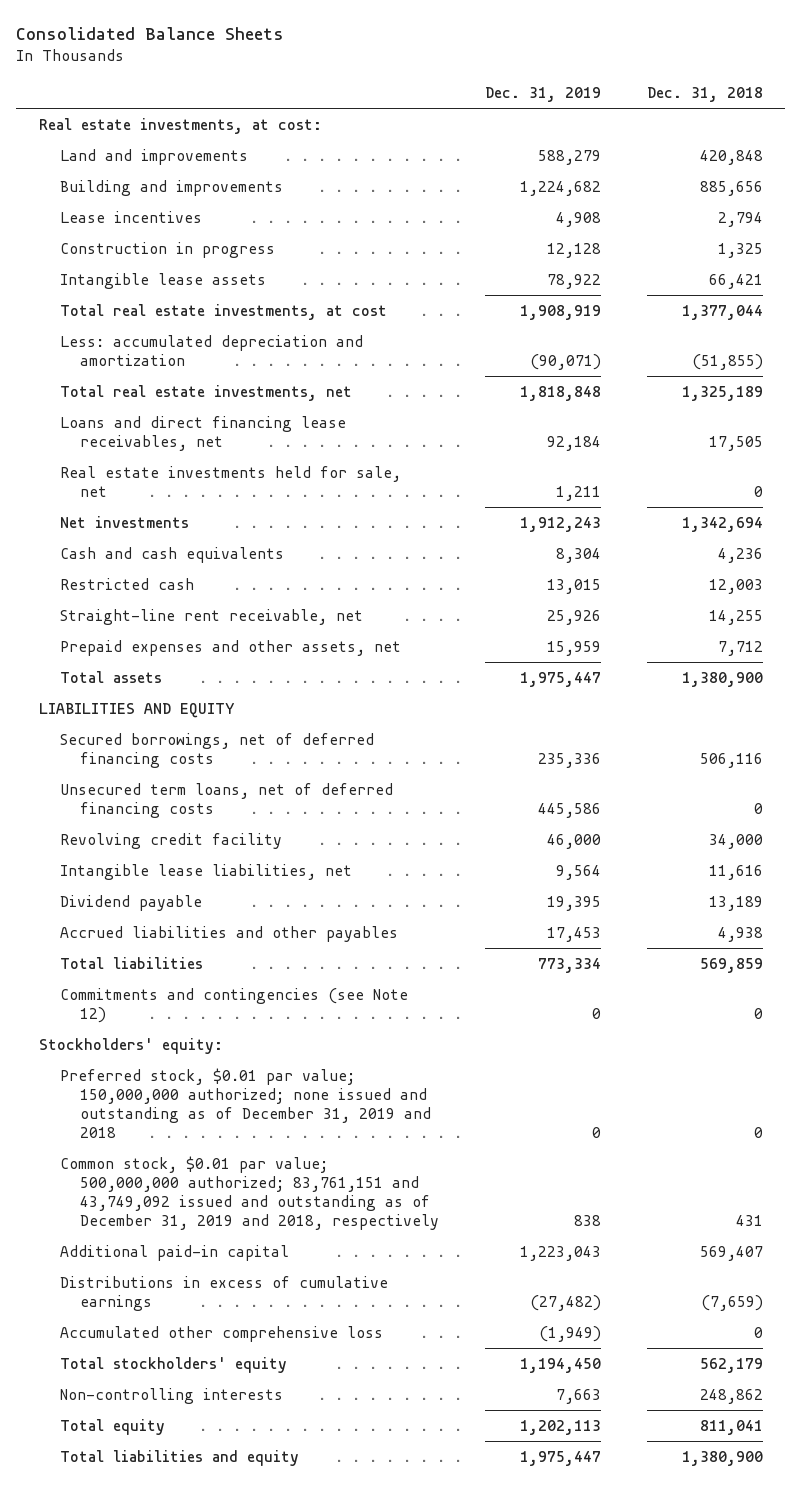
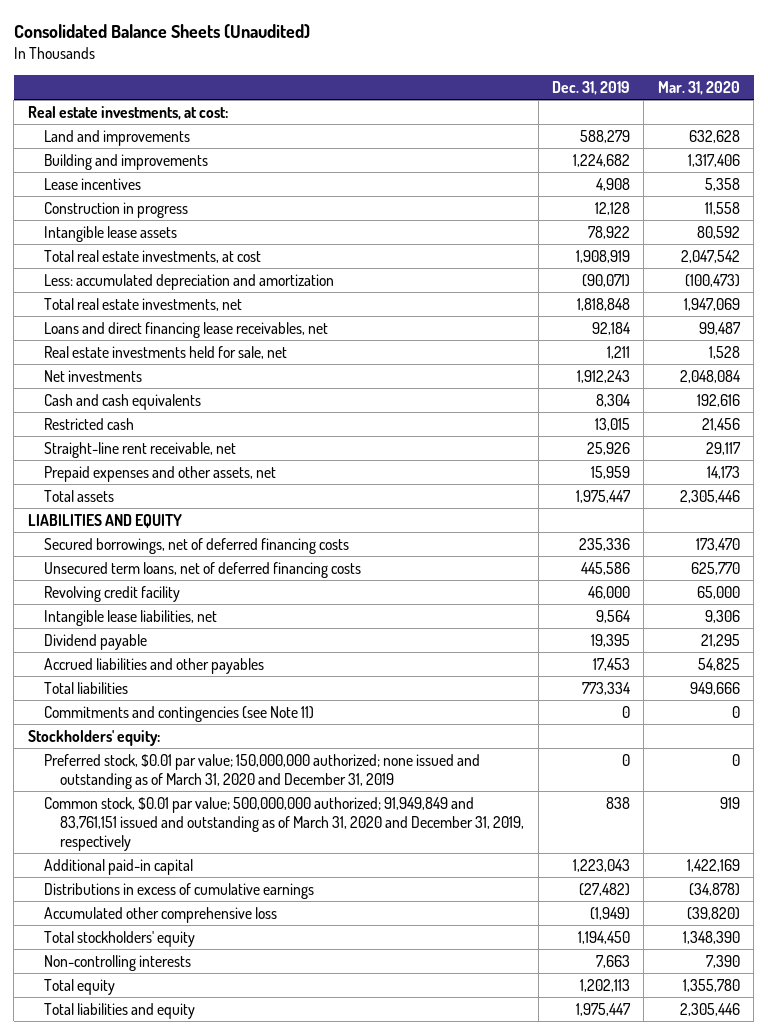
[15,27,284,41] Consolidated Balance Sheets -> [13,24,310,40] Consolidated Balance Sheets (Unaudited)
[646,86,763,102] Dec. 31, 2018 -> none
none -> [657,80,740,95] Mar. 31, 2020
[59,988,408,1024] Commitments and contingencies (see Note 12) -> [43,705,314,722] Commitments and contingencies (see Note 11)
[59,1068,432,1139] Preferred stock, $0.01 par value; 150,000,000 authorized; none issued and outstanding as of December 31, 2019 and 2018 -> [43,753,480,789] Preferred stock, $0.01 par value; 150,000,000 authorized; none issued and outstanding as of March 31, 2020 and December 31, 2019
[59,1156,440,1231] Common stock, $0.01 par value; 500,000,000 authorized; 83,761,151 and 43,749,092 issued and outstanding as of December 31, 2019 and 2018, respectively -> [43,796,525,851] Common stock, $0.01 par value; 500,000,000 authorized; 91,949,849 and 83,761,151 issued and outstanding as of March 31, 2020 and December 31, 2019, respectively

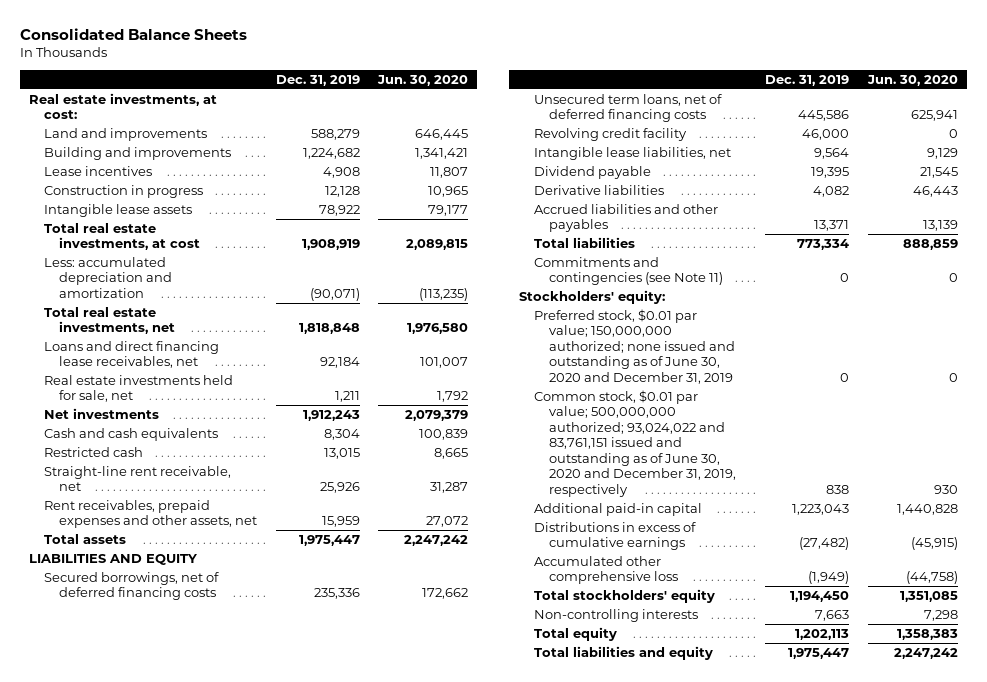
[13,24,310,40] Consolidated Balance Sheets (Unaudited) -> [19,27,247,40] Consolidated Balance Sheets
[657,80,740,95] Mar. 31, 2020 -> none
none -> [376,75,468,87] Jun. 30, 2020
[43,465,276,482] Prepaid expenses and other assets, net -> [44,499,258,529] Rent receivables, prepaid expenses and other assets, net
none -> [533,184,664,195] Derivative liabilities
[593,657,631,671] 17,453 -> [814,220,850,232] 13,371
[43,753,480,789] Preferred stock, $0.01 par value; 150,000,000 authorized; none issued and outstanding as of March 31, 2020 and December 31, 2019 -> [533,308,735,384] Preferred stock, $0.01 par value; 150,000,000 authorized; none issued and outstanding as of June 30, 2020 and December 31, 2019
[43,796,525,851] Common stock, $0.01 par value; 500,000,000 authorized; 91,949,849 and 83,761,151 issued and outstanding as of March 31, 2020 and December 31, 2019, respectively -> [533,389,736,497] Common stock, $0.01 par value; 500,000,000 authorized; 93,024,022 and 83,761,151 issued and outstanding as of June 30, 2020 and December 31, 2019, respectively

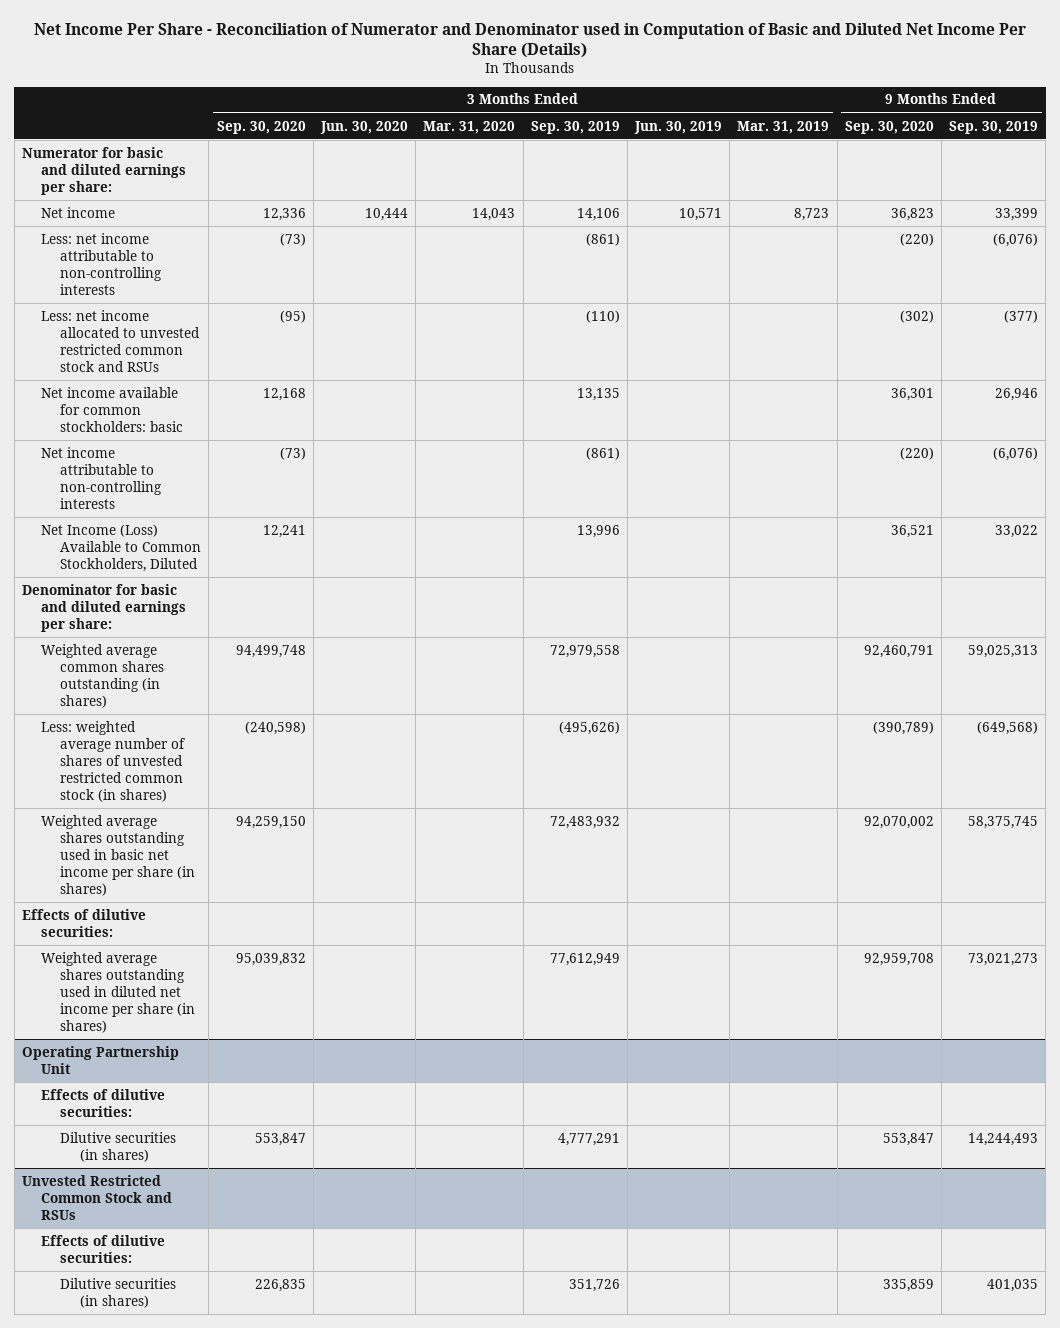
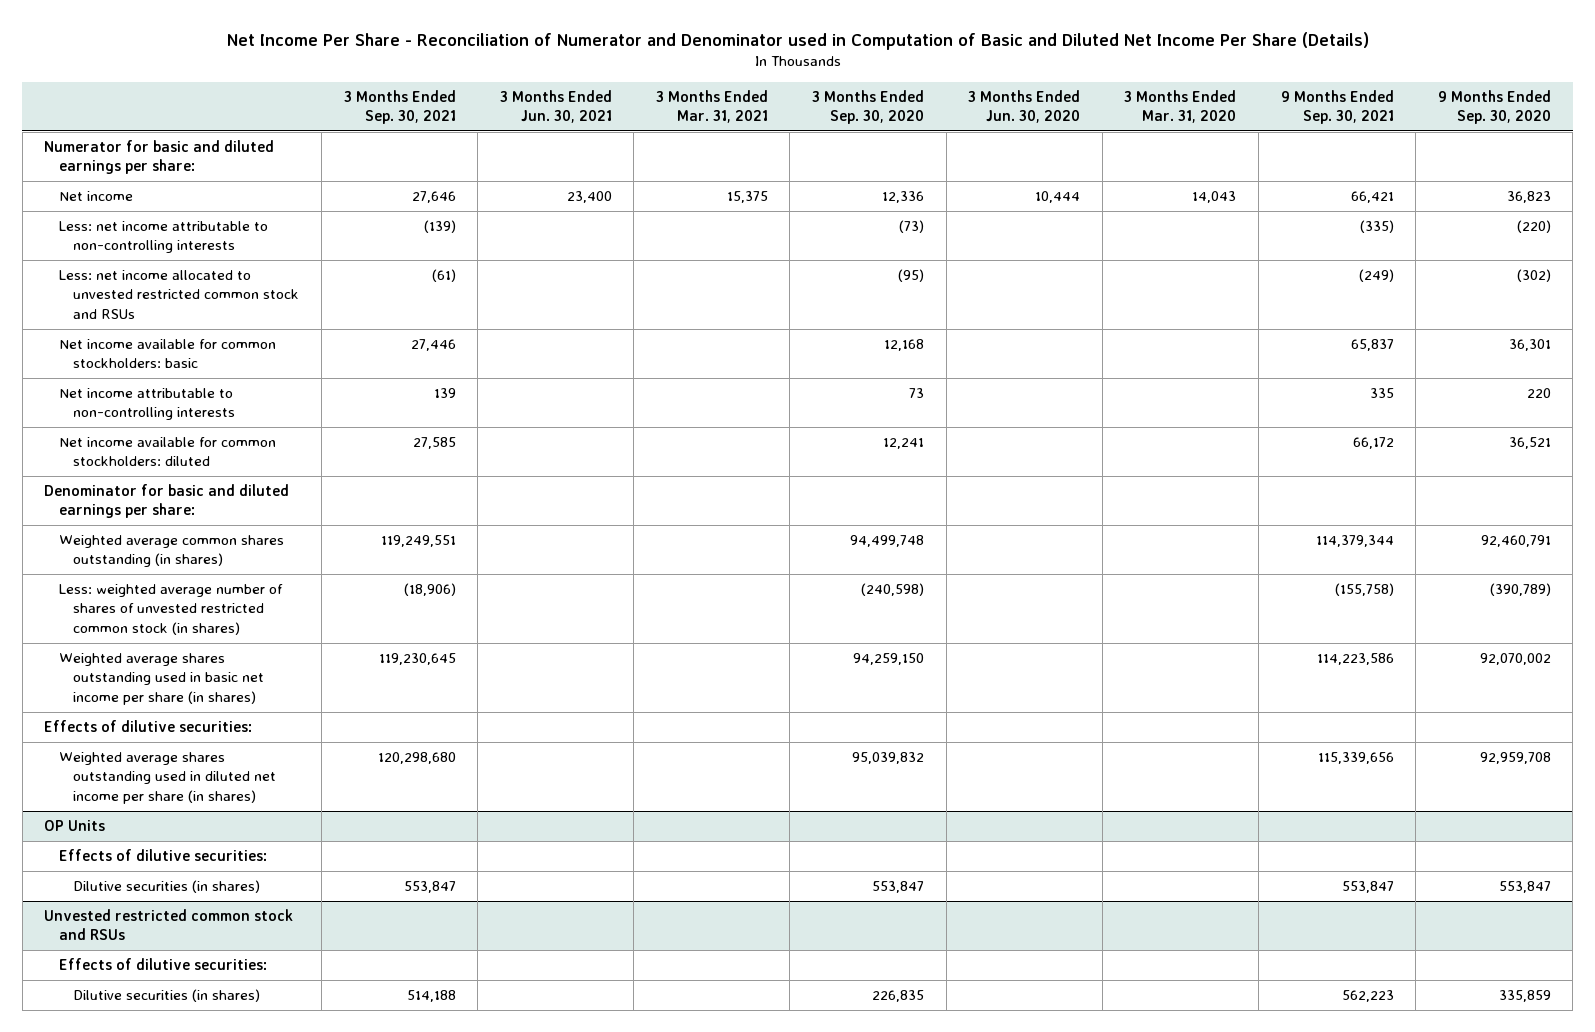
[530,120,620,134] Sep. 30, 2019 -> none
[634,120,723,134] Jun. 30, 2019 -> none
[737,120,830,134] Mar. 31, 2019 -> none
[949,120,1039,134] Sep. 30, 2019 -> none
none -> [343,89,456,125] 3 Months Ended Sep. 30, 2021
none -> [499,89,612,124] 3 Months Ended Jun. 30, 2021
none -> [655,89,768,124] 3 Months Ended Mar. 31, 2021
none -> [1280,89,1394,125] 9 Months Ended Sep. 30, 2021
[279,446,306,460] (73) -> [909,387,925,398] 73
[899,446,934,460] (220) -> [1526,387,1551,398] 220
[40,523,202,572] Net Income (Loss) Available to Common Stockholders, Diluted -> [58,436,276,467] Net income available for common stockholders: diluted
[21,1045,179,1074] Operating Partnership Unit -> [44,819,106,831] OP Units
[21,1174,172,1220] Unvested Restricted Common Stock and RSUs -> [44,908,294,941] Unvested restricted common stock and RSUs

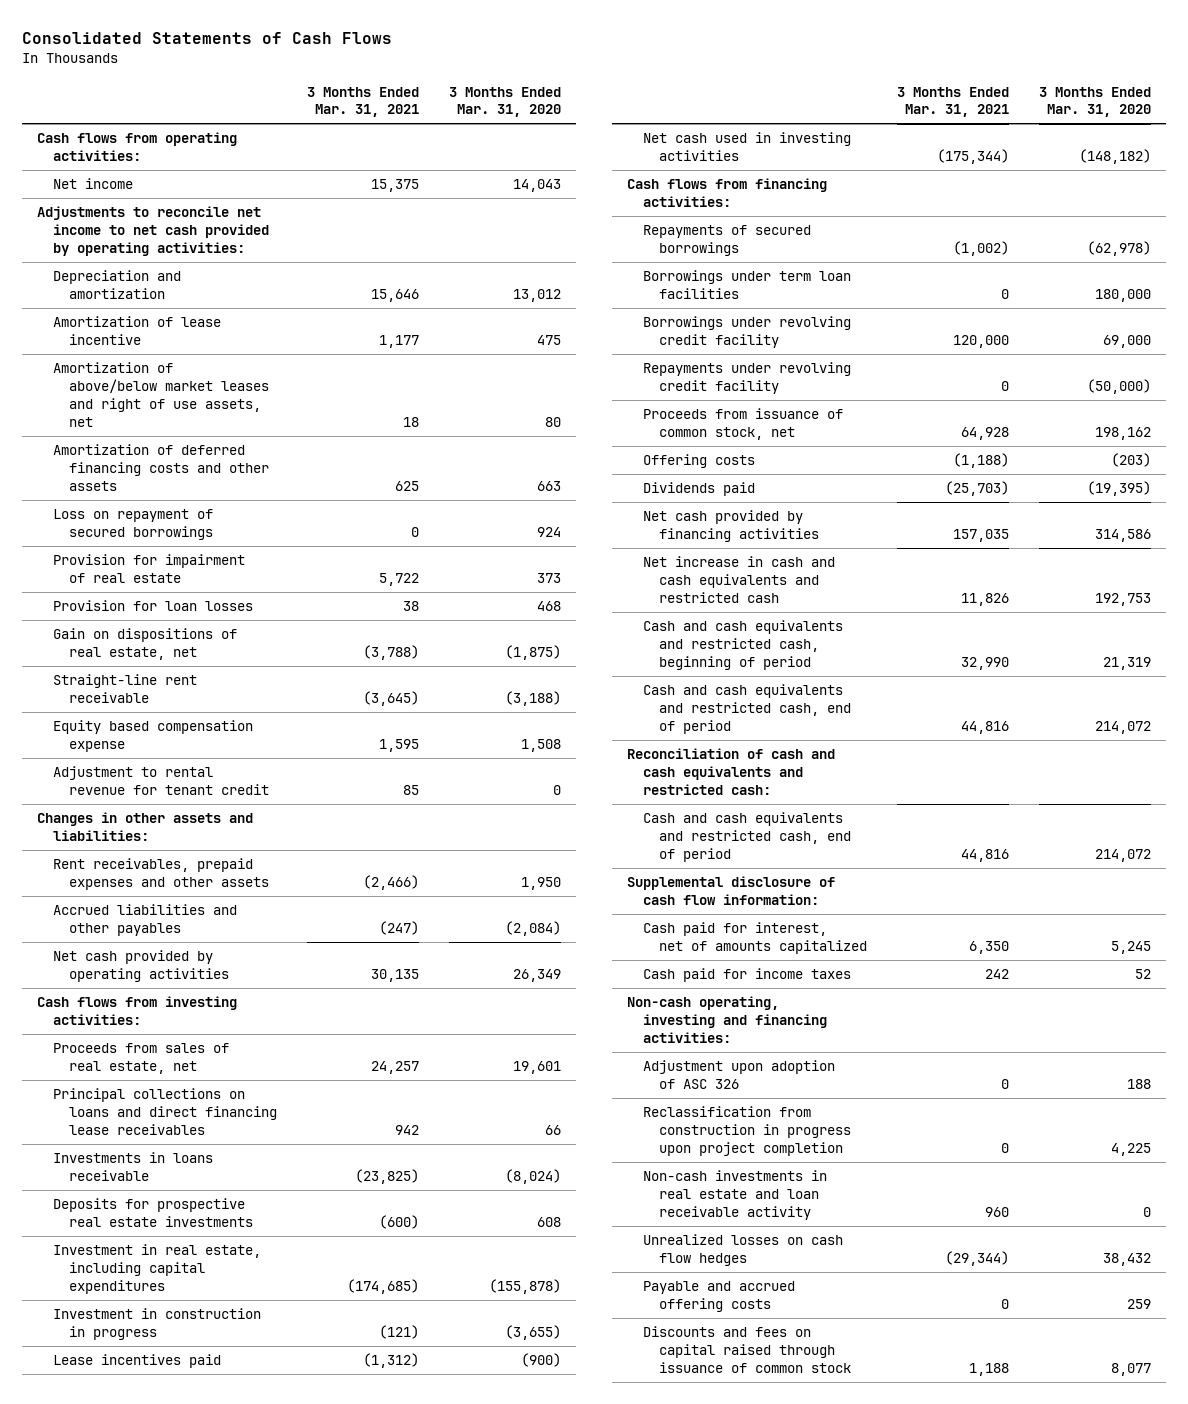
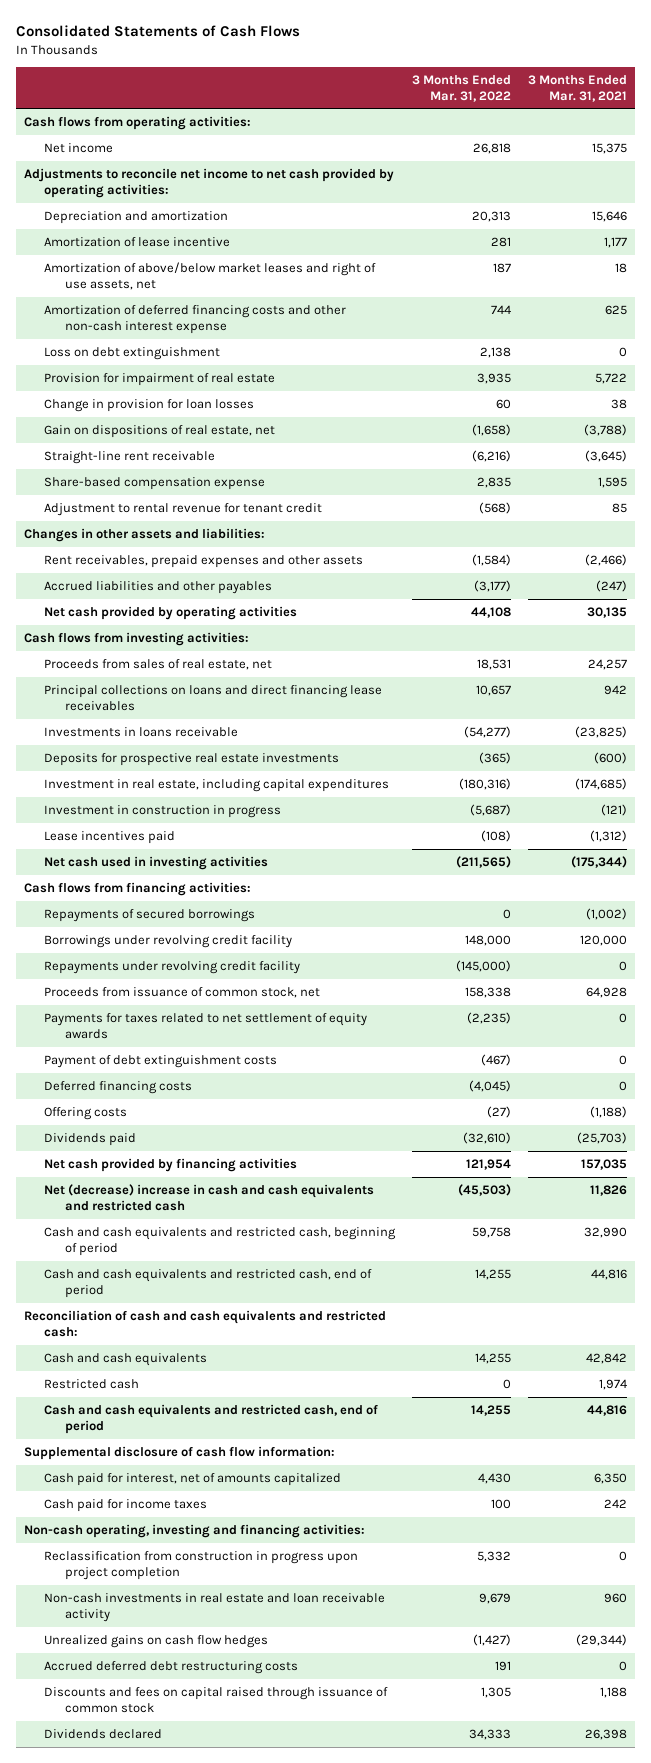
[449,86,562,118] 3 Months Ended Mar. 31, 2020 -> none
none -> [411,74,511,102] 3 Months Ended Mar. 31, 2022
[53,509,214,541] Loss on repayment of secured borrowings -> none
[53,444,270,491] Amortization of deferred financing costs and other assets -> [44,304,347,334] Amortization of deferred financing costs and other non-cash interest expense
none -> [44,346,221,360] Loss on debt extinguishment
[53,600,254,612] Provision for loan losses -> [44,398,255,412] Change in provision for loan losses
[53,720,254,753] Equity based compensation expense -> [44,476,266,490] Share-based compensation expense
[642,270,851,300] Borrowings under term loan facilities -> none
none -> [44,1012,368,1039] Payments for taxes related to net settlement of equity awards
none -> [44,1054,278,1068] Payment of debt extinguishment costs
none -> [44,1080,193,1094] Deferred financing costs
[642,556,835,603] Net increase in cash and cash equivalents and restricted cash -> [44,1183,375,1211] Net (decrease) increase in cash and cash equivalents and restricted cash
none -> [44,1352,208,1366] Cash and cash equivalents
none -> [44,1378,140,1389] Restricted cash
[642,1060,835,1090] Adjustment upon adoption of ASC 326 -> none
[642,1281,795,1313] Payable and accrued offering costs -> none
[642,1234,843,1267] Unrealized losses on cash flow hedges -> [44,1634,269,1648] Unrealized gains on cash flow hedges
none -> [44,1660,299,1674] Accrued deferred debt restructuring costs
none -> [44,1728,163,1739] Dividends declared

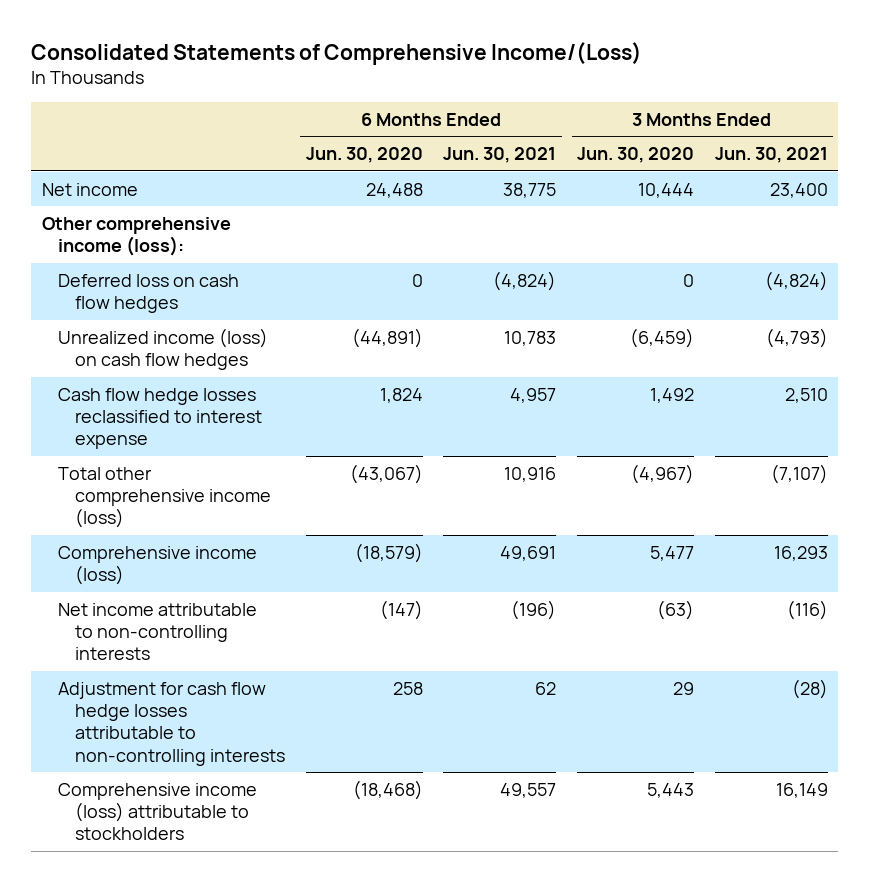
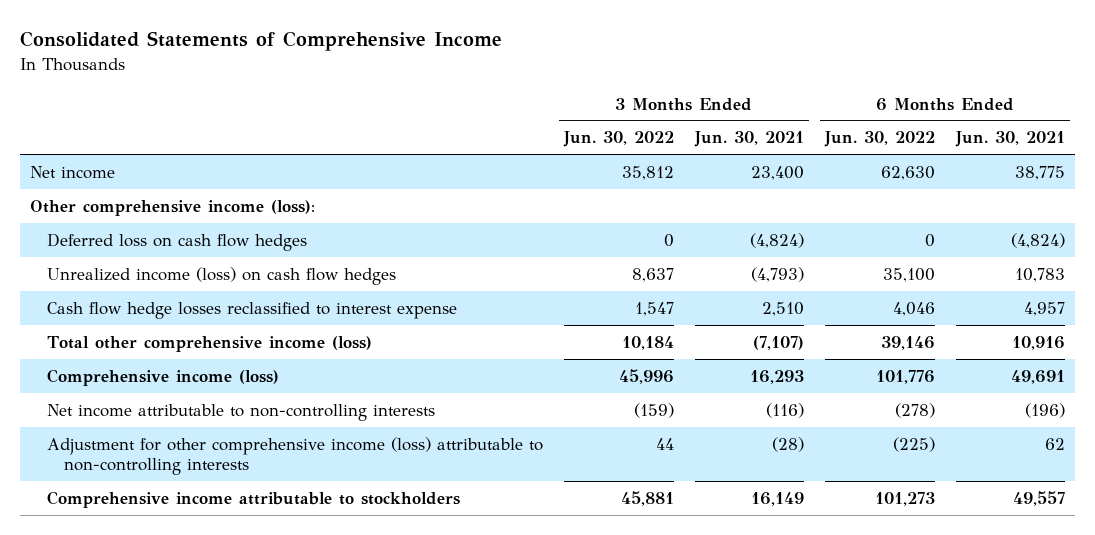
[31,41,643,65] Consolidated Statements of Comprehensive Income/(Loss) -> [19,31,502,52] Consolidated Statements of Comprehensive Income
[305,147,423,164] Jun. 30, 2020 -> none
[577,147,695,164] Jun. 30, 2020 -> none
none -> [562,131,674,148] Jun. 30, 2022
none -> [823,131,935,148] Jun. 30, 2022
[58,681,285,766] Adjustment for cash flow hedge losses attributable to non-controlling interests -> [46,436,543,476] Adjustment for other comprehensive income (loss) attributable to non-controlling interests
[58,782,258,841] Comprehensive income (loss) attributable to stockholders -> [46,490,460,508] Comprehensive income attributable to stockholders

